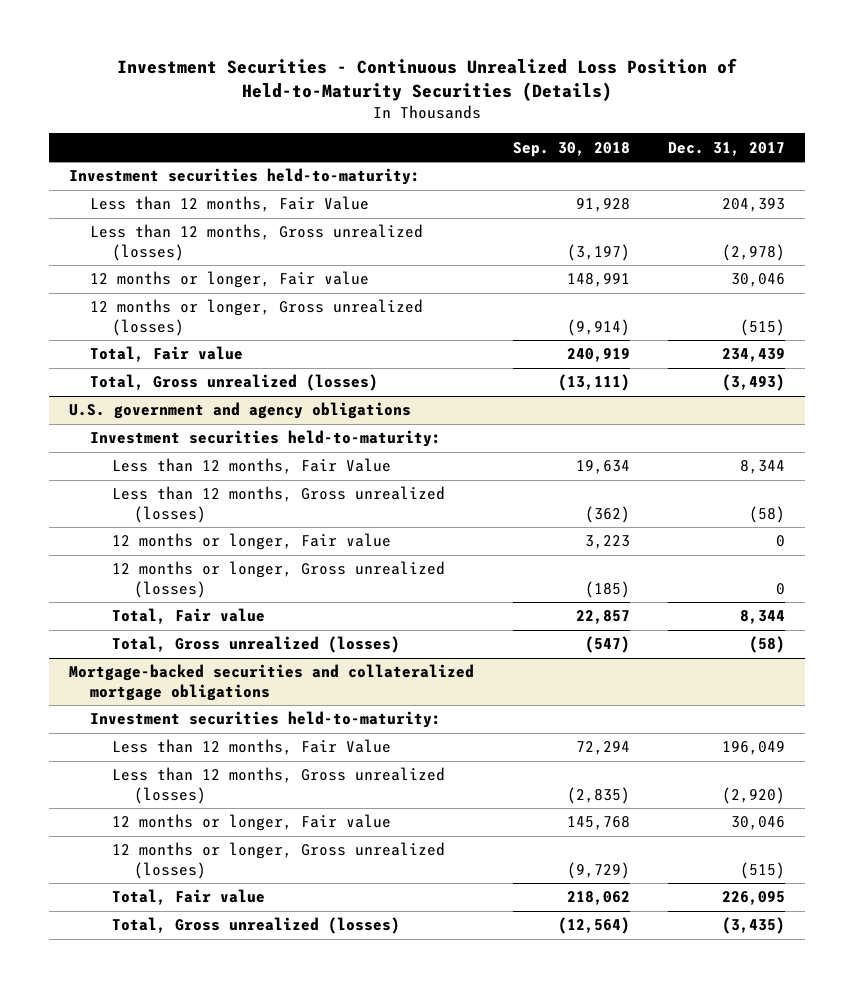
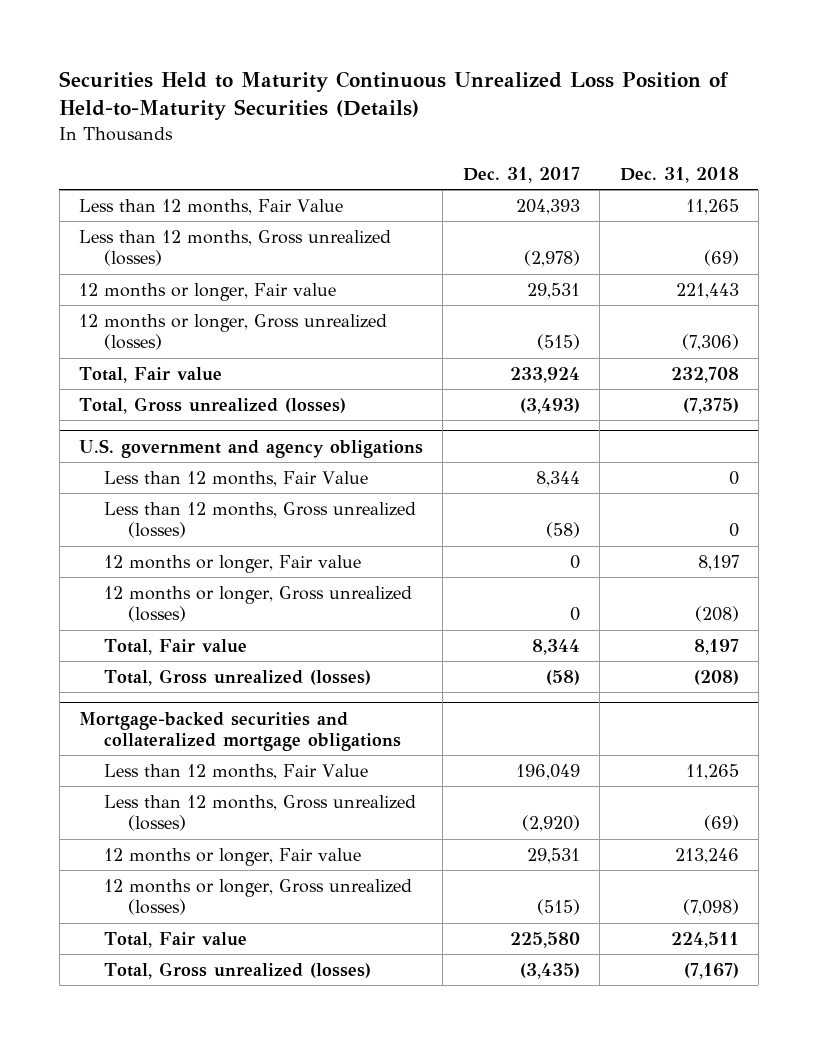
[117,58,738,102] Investment Securities - Continuous Unrealized Loss Position of Held-to-Maturity Securities (Details) -> [59,71,730,121] Securities Held to Maturity Continuous Unrealized Loss Position of Held-to-Maturity Securities (Details)
[512,141,630,157] Sep. 30, 2018 -> none
none -> [619,166,739,183] Dec. 31, 2018
[68,168,420,186] Investment securities held-to-maturity: -> none
[731,273,786,288] 30,046 -> [526,282,580,299] 29,531
[722,348,786,363] 234,439 -> [509,366,580,383] 233,924
[90,430,442,448] Investment securities held-to-maturity: -> none
[90,711,442,729] Investment securities held-to-maturity: -> none
[731,816,786,831] 30,046 -> [526,847,580,864] 29,531
[722,891,786,906] 226,095 -> [509,931,580,948] 225,580

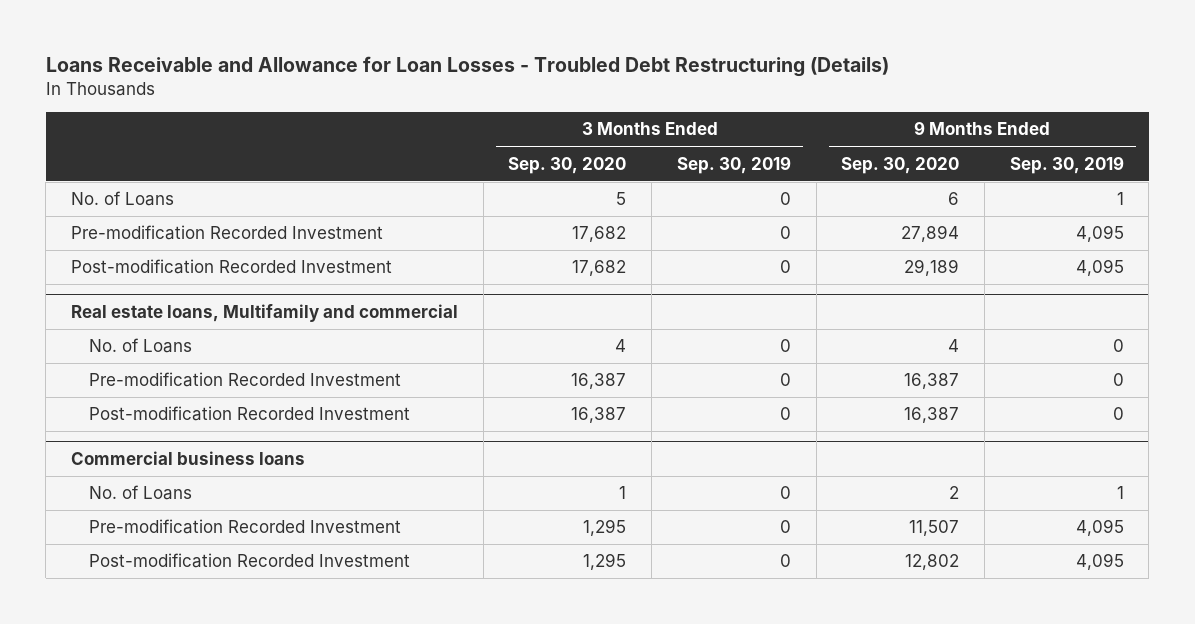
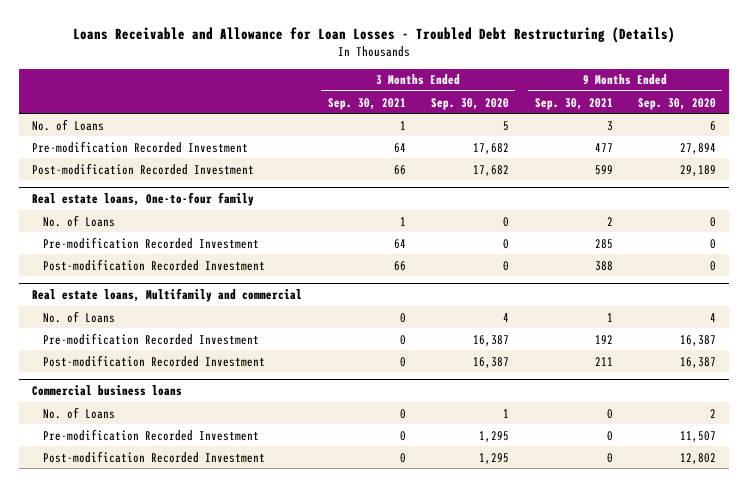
[676,155,791,174] Sep. 30, 2019 -> none
[1009,155,1124,174] Sep. 30, 2019 -> none
none -> [327,97,406,110] Sep. 30, 2021
none -> [534,97,613,110] Sep. 30, 2021
none -> [32,192,255,207] Real estate loans, One-to-four family
none -> [43,214,116,227] No. of Loans
none -> [43,236,260,249] Pre-modification Recorded Investment
none -> [43,258,266,271] Post-modification Recorded Investment

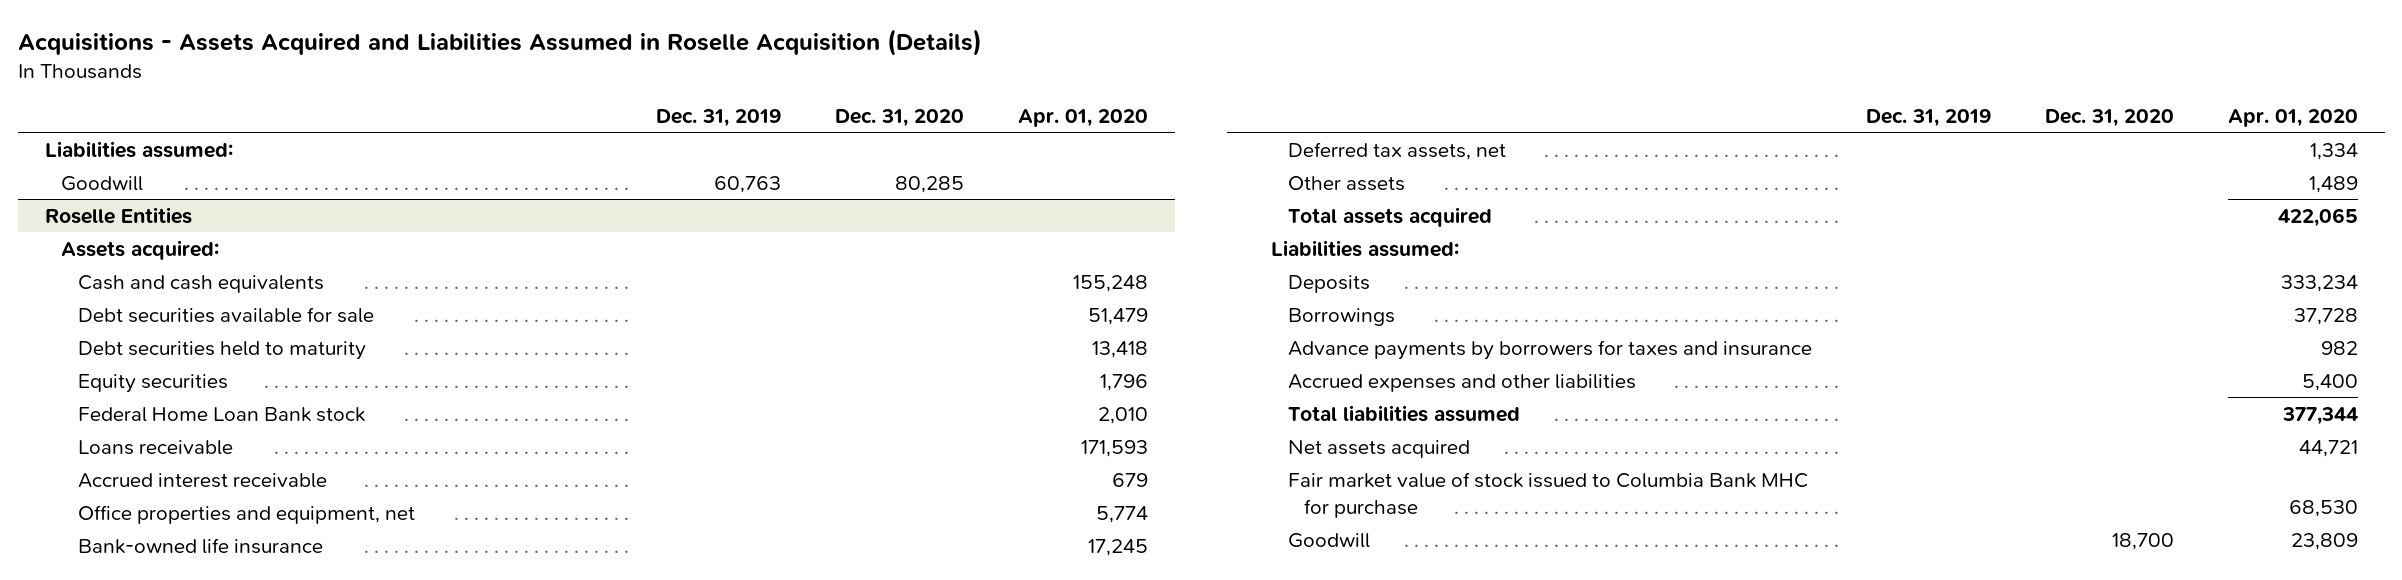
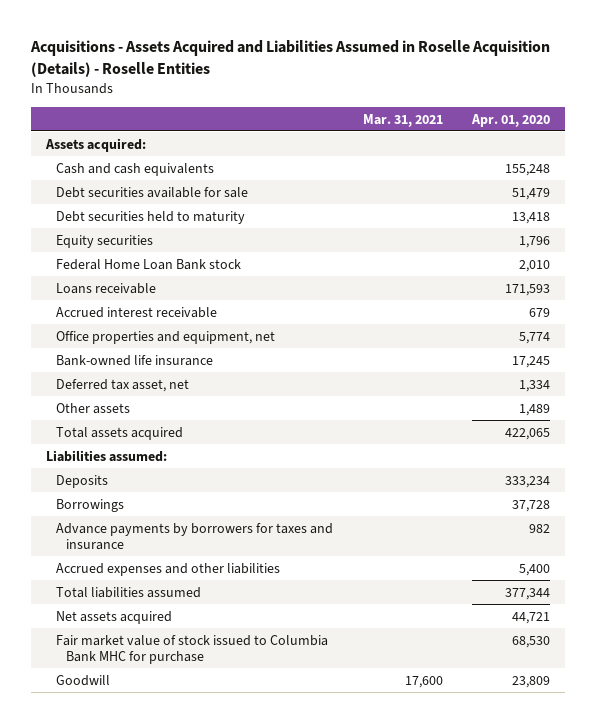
[17,28,982,56] Acquisitions - Assets Acquired and Liabilities Assumed in Roselle Acquisition (Details) -> [29,40,550,78] Acquisitions - Assets Acquired and Liabilities Assumed in Roselle Acquisition (Details) - Roselle Entities
[656,108,782,127] Dec. 31, 2019 -> none
[835,108,965,127] Dec. 31, 2020 -> none
none -> [362,113,443,127] Mar. 31, 2021
[44,140,233,158] Liabilities assumed: -> none
[61,175,144,191] Goodwill -> none
[44,206,192,224] Roselle Entities -> none
[1287,141,1506,160] Deferred tax assets, net -> [55,378,189,392] Deferred tax asset, net

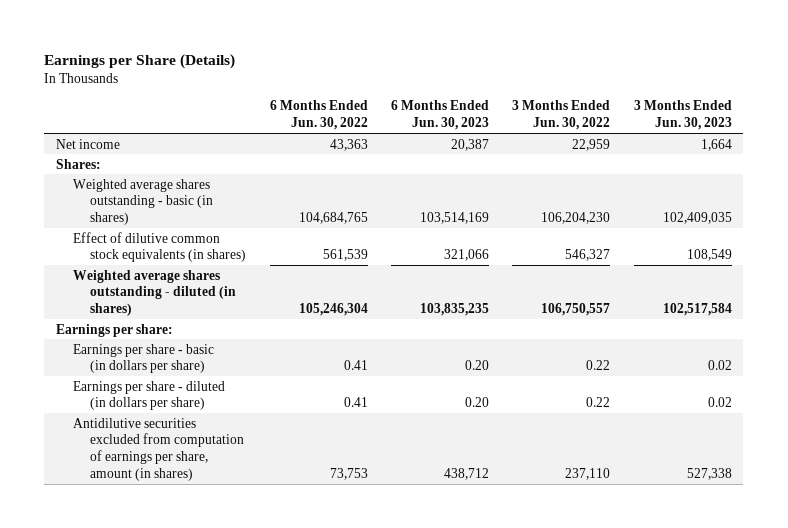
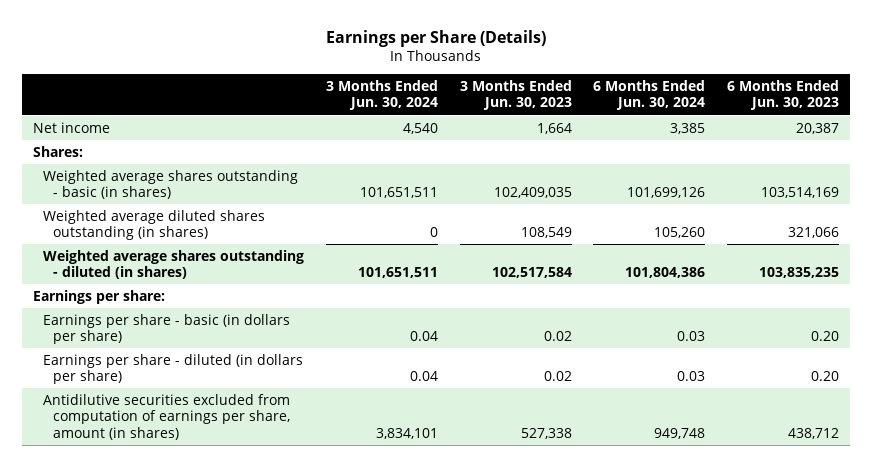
[269,100,368,131] 6 Months Ended Jun. 30, 2022 -> none
[512,100,611,131] 3 Months Ended Jun. 30, 2022 -> none
none -> [325,79,438,111] 3 Months Ended Jun. 30, 2024
none -> [593,79,706,111] 6 Months Ended Jun. 30, 2024
[73,231,247,263] Effect of dilutive common stock equivalents (in shares) -> [42,209,265,241] Weighted average diluted shares outstanding (in shares)

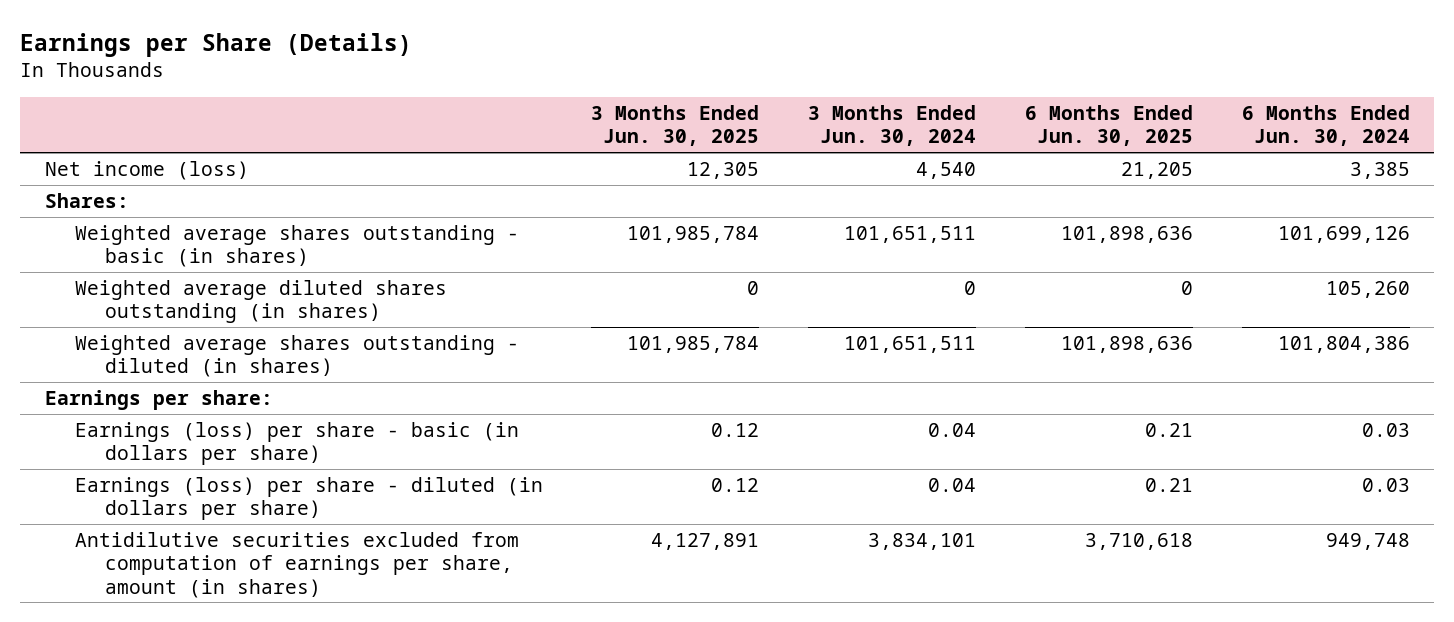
[459,79,572,111] 3 Months Ended Jun. 30, 2023 -> none
[727,79,840,111] 6 Months Ended Jun. 30, 2023 -> none
none -> [591,105,760,147] 3 Months Ended Jun. 30, 2025
none -> [1024,105,1193,147] 6 Months Ended Jun. 30, 2025
[33,121,111,133] Net income -> [44,160,249,180] Net income (loss)
[42,313,290,345] Earnings per share - basic (in dollars per share) -> [74,421,519,466] Earnings (loss) per share - basic (in dollars per share)
[42,353,303,385] Earnings per share - diluted (in dollars per share) -> [74,476,543,521] Earnings (loss) per share - diluted (in dollars per share)

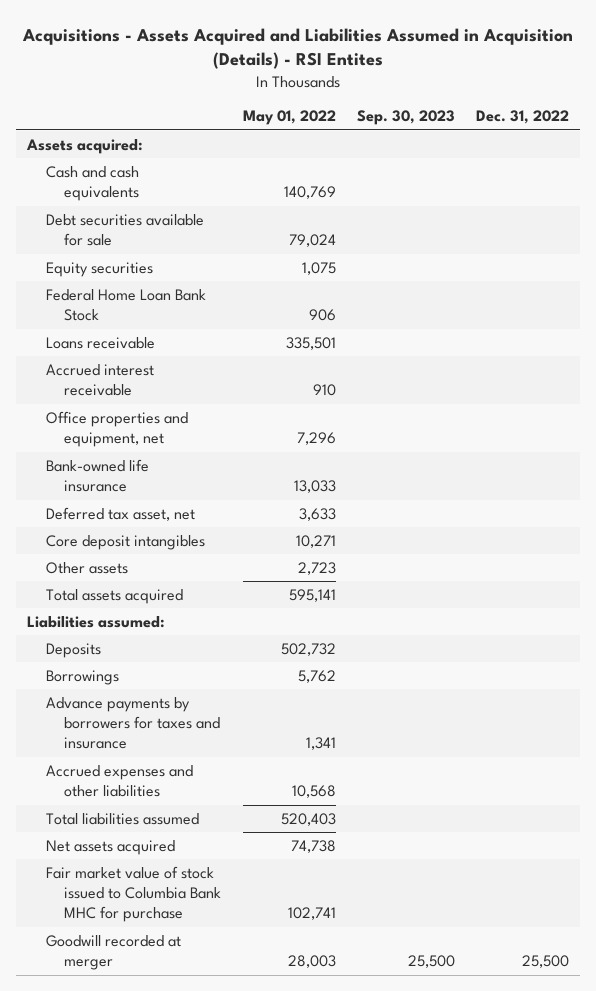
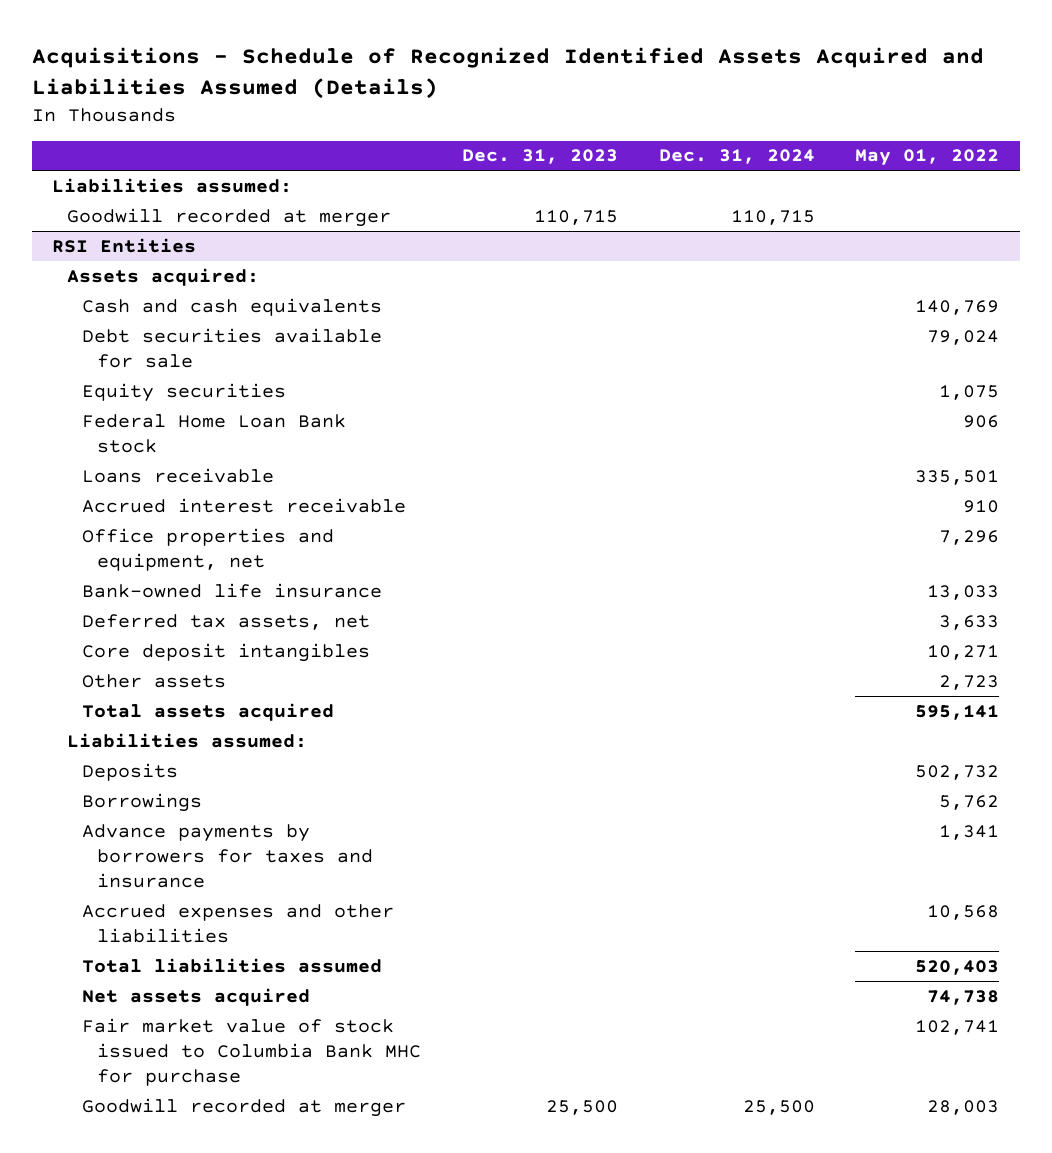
[22,27,574,70] Acquisitions - Assets Acquired and Liabilities Assumed in Acquisition (Details) - RSI Entites -> [31,46,984,99] Acquisitions - Schedule of Recognized Identified Assets Acquired and Liabilities Assumed (Details)
[356,110,455,126] Sep. 30, 2023 -> none
[476,110,570,125] Dec. 31, 2022 -> none
none -> [462,149,619,165] Dec. 31, 2023
none -> [658,149,815,165] Dec. 31, 2024
none -> [52,177,293,193] Liabilities assumed:
none -> [67,207,392,227] Goodwill recorded at merger
none -> [52,237,197,253] RSI Entities
[45,288,206,322] Federal Home Loan Bank Stock -> [82,413,347,453] Federal Home Loan Bank stock
[45,506,195,521] Deferred tax asset, net -> [82,613,371,630] Deferred tax assets, net

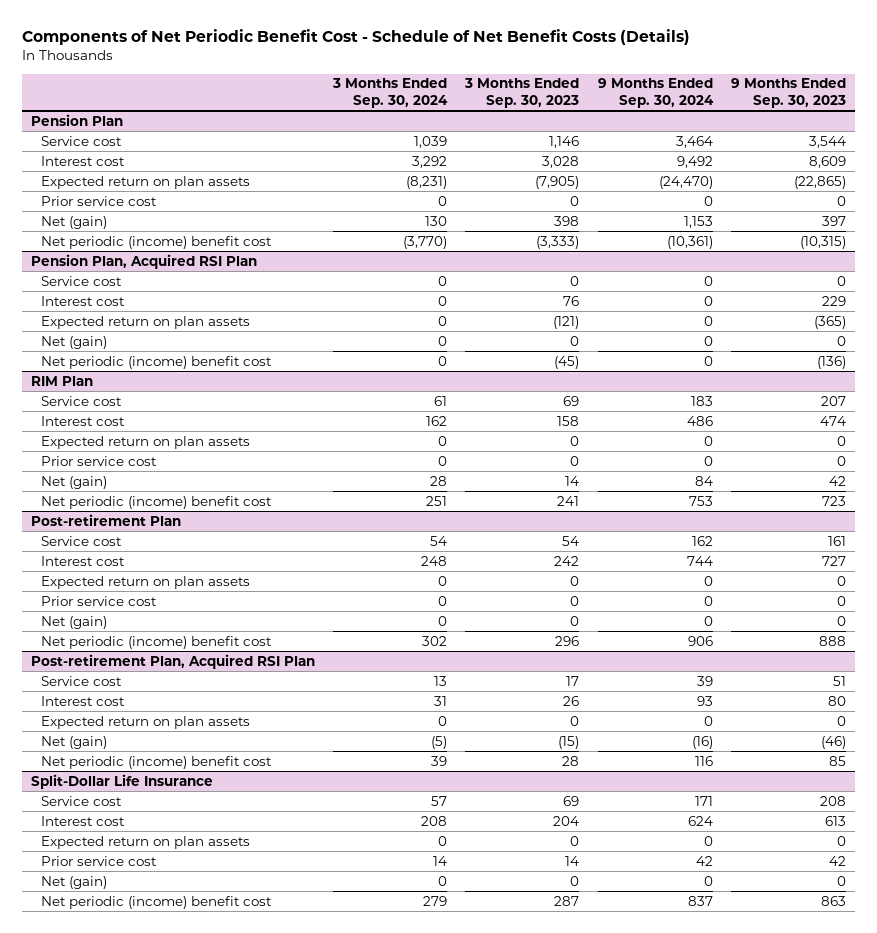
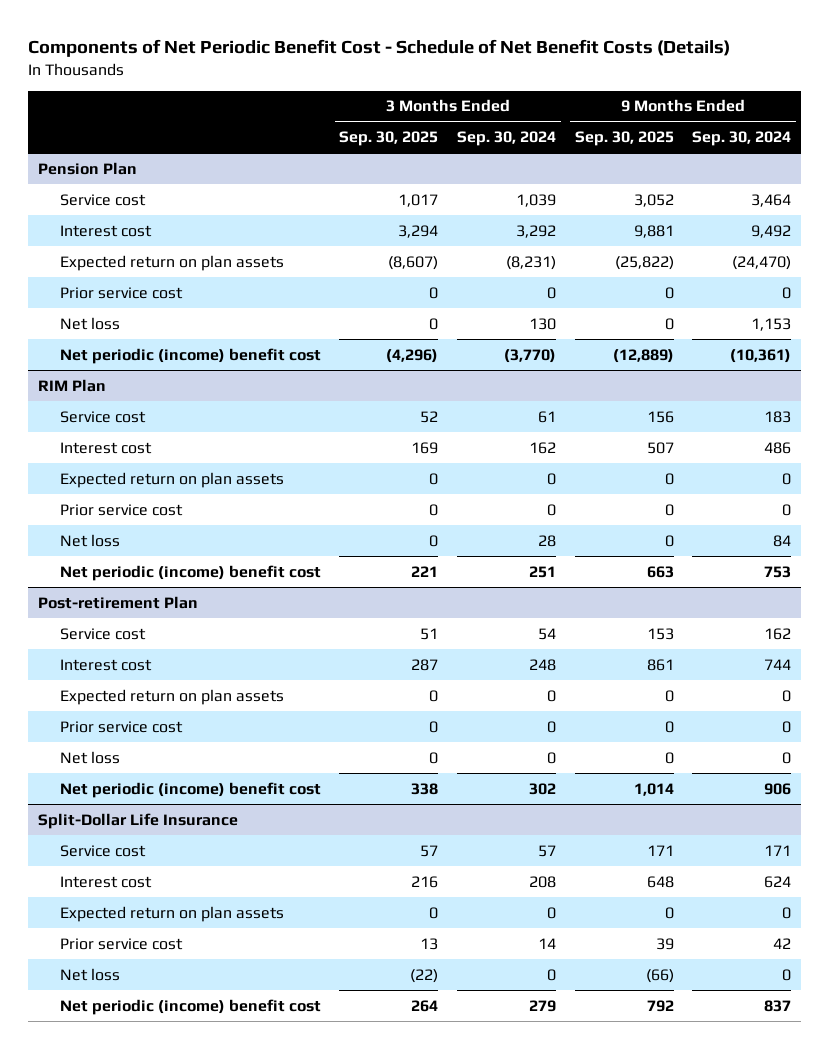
[464,78,580,108] 3 Months Ended Sep. 30, 2023 -> none
[731,78,847,108] 9 Months Ended Sep. 30, 2023 -> none
none -> [339,130,439,146] Sep. 30, 2025
none -> [574,130,674,146] Sep. 30, 2025
[40,215,107,229] Net (gain) -> [59,316,120,330] Net loss
[30,253,257,269] Pension Plan, Acquired RSI Plan -> none
[40,275,122,286] Service cost -> none
[40,295,125,306] Interest cost -> none
[40,315,250,329] Expected return on plan assets -> none
[40,335,107,349] Net (gain) -> none
[40,355,272,369] Net periodic (income) benefit cost -> none
[40,475,107,489] Net (gain) -> [59,533,120,547] Net loss
[40,615,107,629] Net (gain) -> [59,750,120,764] Net loss
[30,653,315,669] Post-retirement Plan, Acquired RSI Plan -> none
[40,675,122,686] Service cost -> none
[40,695,125,706] Interest cost -> none
[40,715,250,729] Expected return on plan assets -> none
[40,735,107,749] Net (gain) -> none
[40,755,272,769] Net periodic (income) benefit cost -> none
[40,875,107,889] Net (gain) -> [59,967,120,981] Net loss

